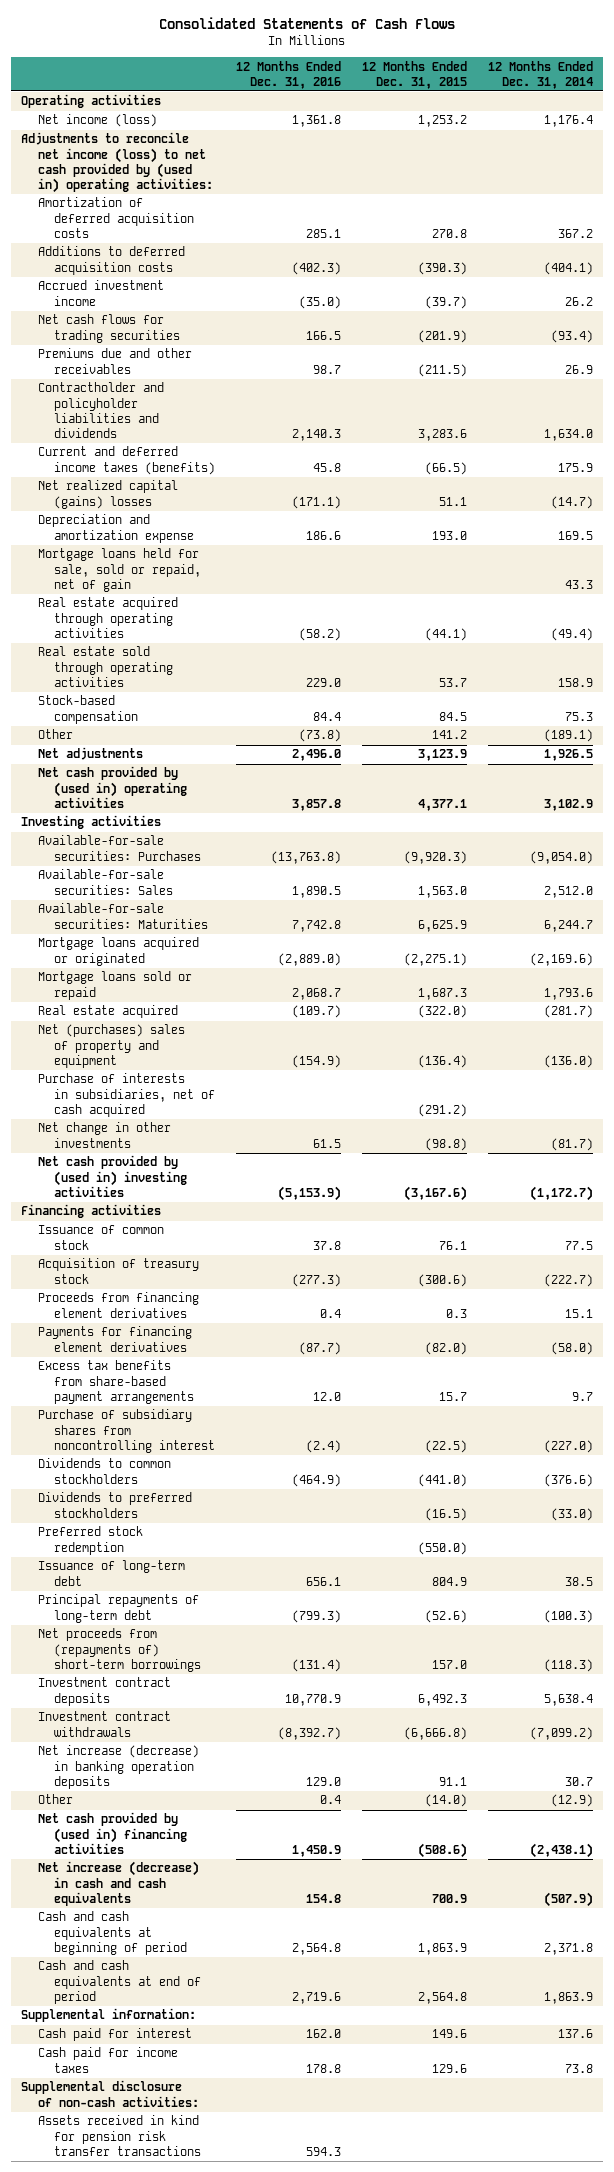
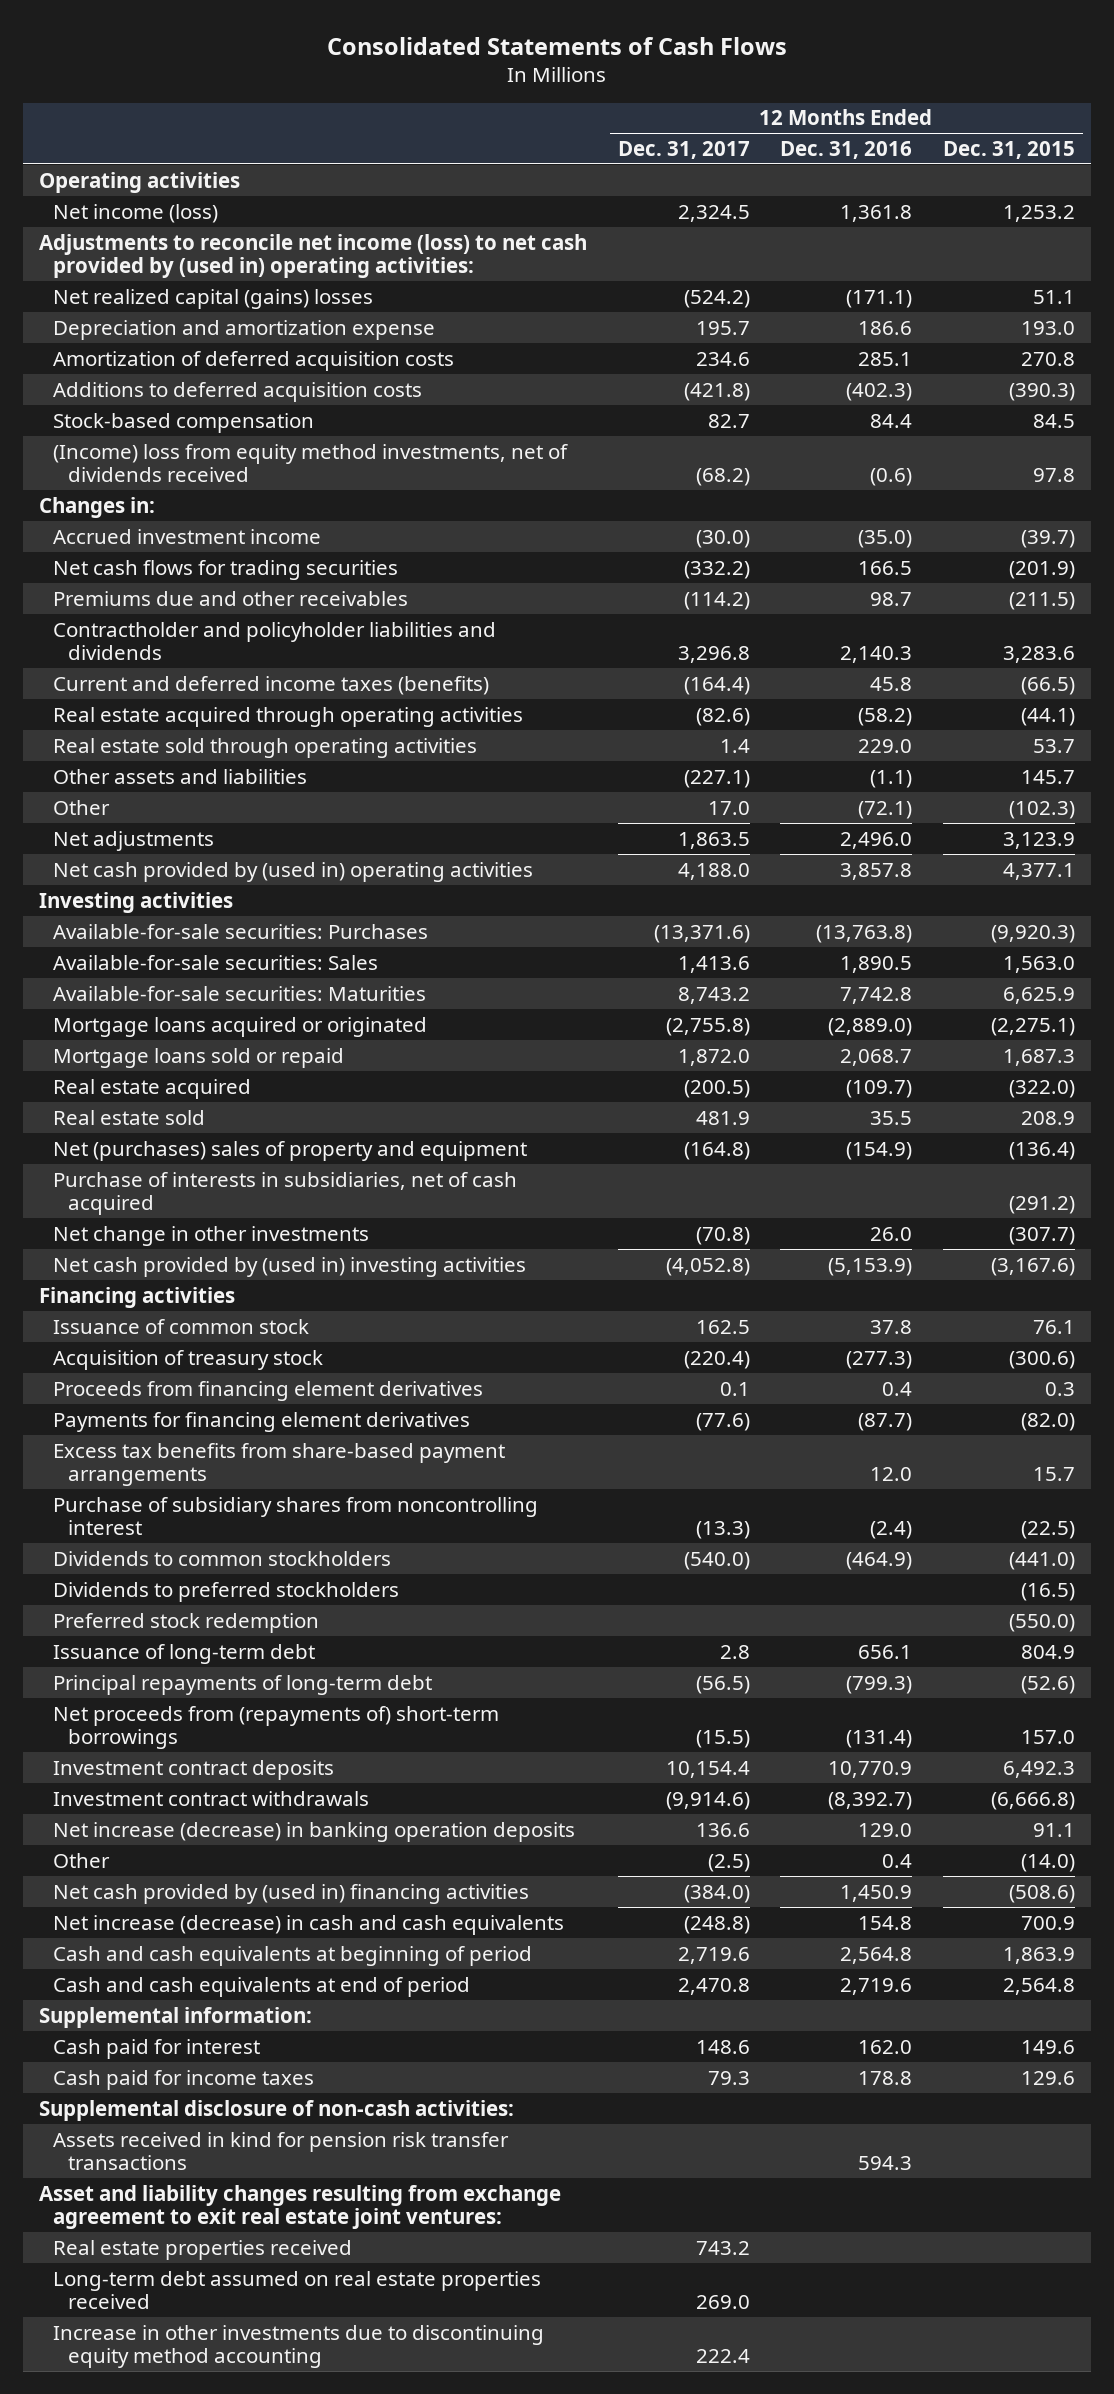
[487,60,593,89] 12 Months Ended Dec. 31, 2014 -> none
none -> [617,140,750,159] Dec. 31, 2017
[37,480,178,509] Net realized capital (gains) losses -> [53,288,374,309] Net realized capital (gains) losses
[37,514,194,543] Depreciation and amortization expense -> [53,319,436,340] Depreciation and amortization expense
[37,695,138,724] Stock-based compensation -> [53,412,315,433] Stock-based compensation
none -> [53,443,569,483] (Income) loss from equity method investments, net of dividends received
none -> [38,496,155,518] Changes in:
[37,548,201,592] Mortgage loans held for sale, sold or repaid, net of gain -> none
none -> [53,768,308,784] Other assets and liabilities
[298,729,341,743] (73.8) -> [858,800,913,819] (72.1)
[431,730,467,740] 141.2 -> [1009,800,1076,819] (102.3)
none -> [53,1109,206,1125] Real estate sold
[312,1138,341,1148] 61.5 -> [870,1226,913,1241] 26.0
[424,1137,467,1151] (98.8) -> [1009,1226,1076,1245] (307.7)
none -> [38,2184,561,2230] Asset and liability changes resulting from exchange agreement to exit real estate joint ventures:
none -> [53,2239,353,2260] Real estate properties received
none -> [53,2270,542,2310] Long-term debt assumed on real estate properties received
none -> [53,2324,545,2369] Increase in other investments due to discontinuing equity method accounting

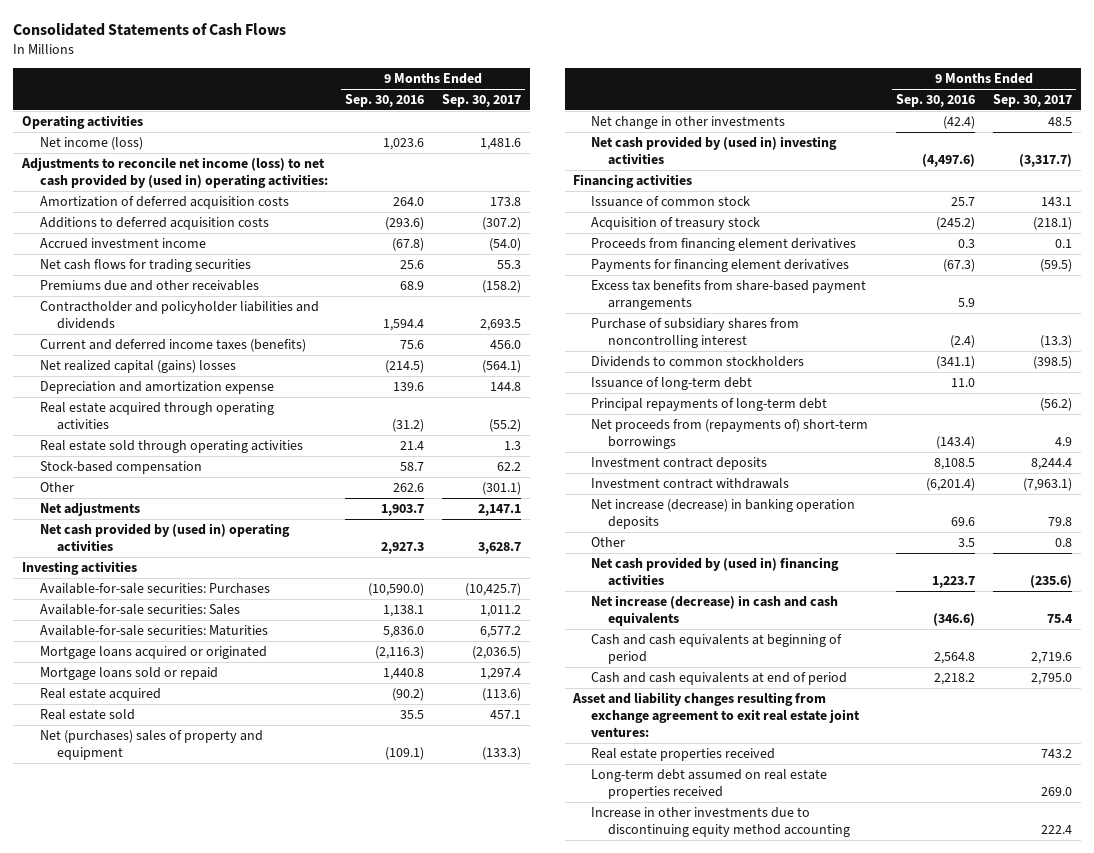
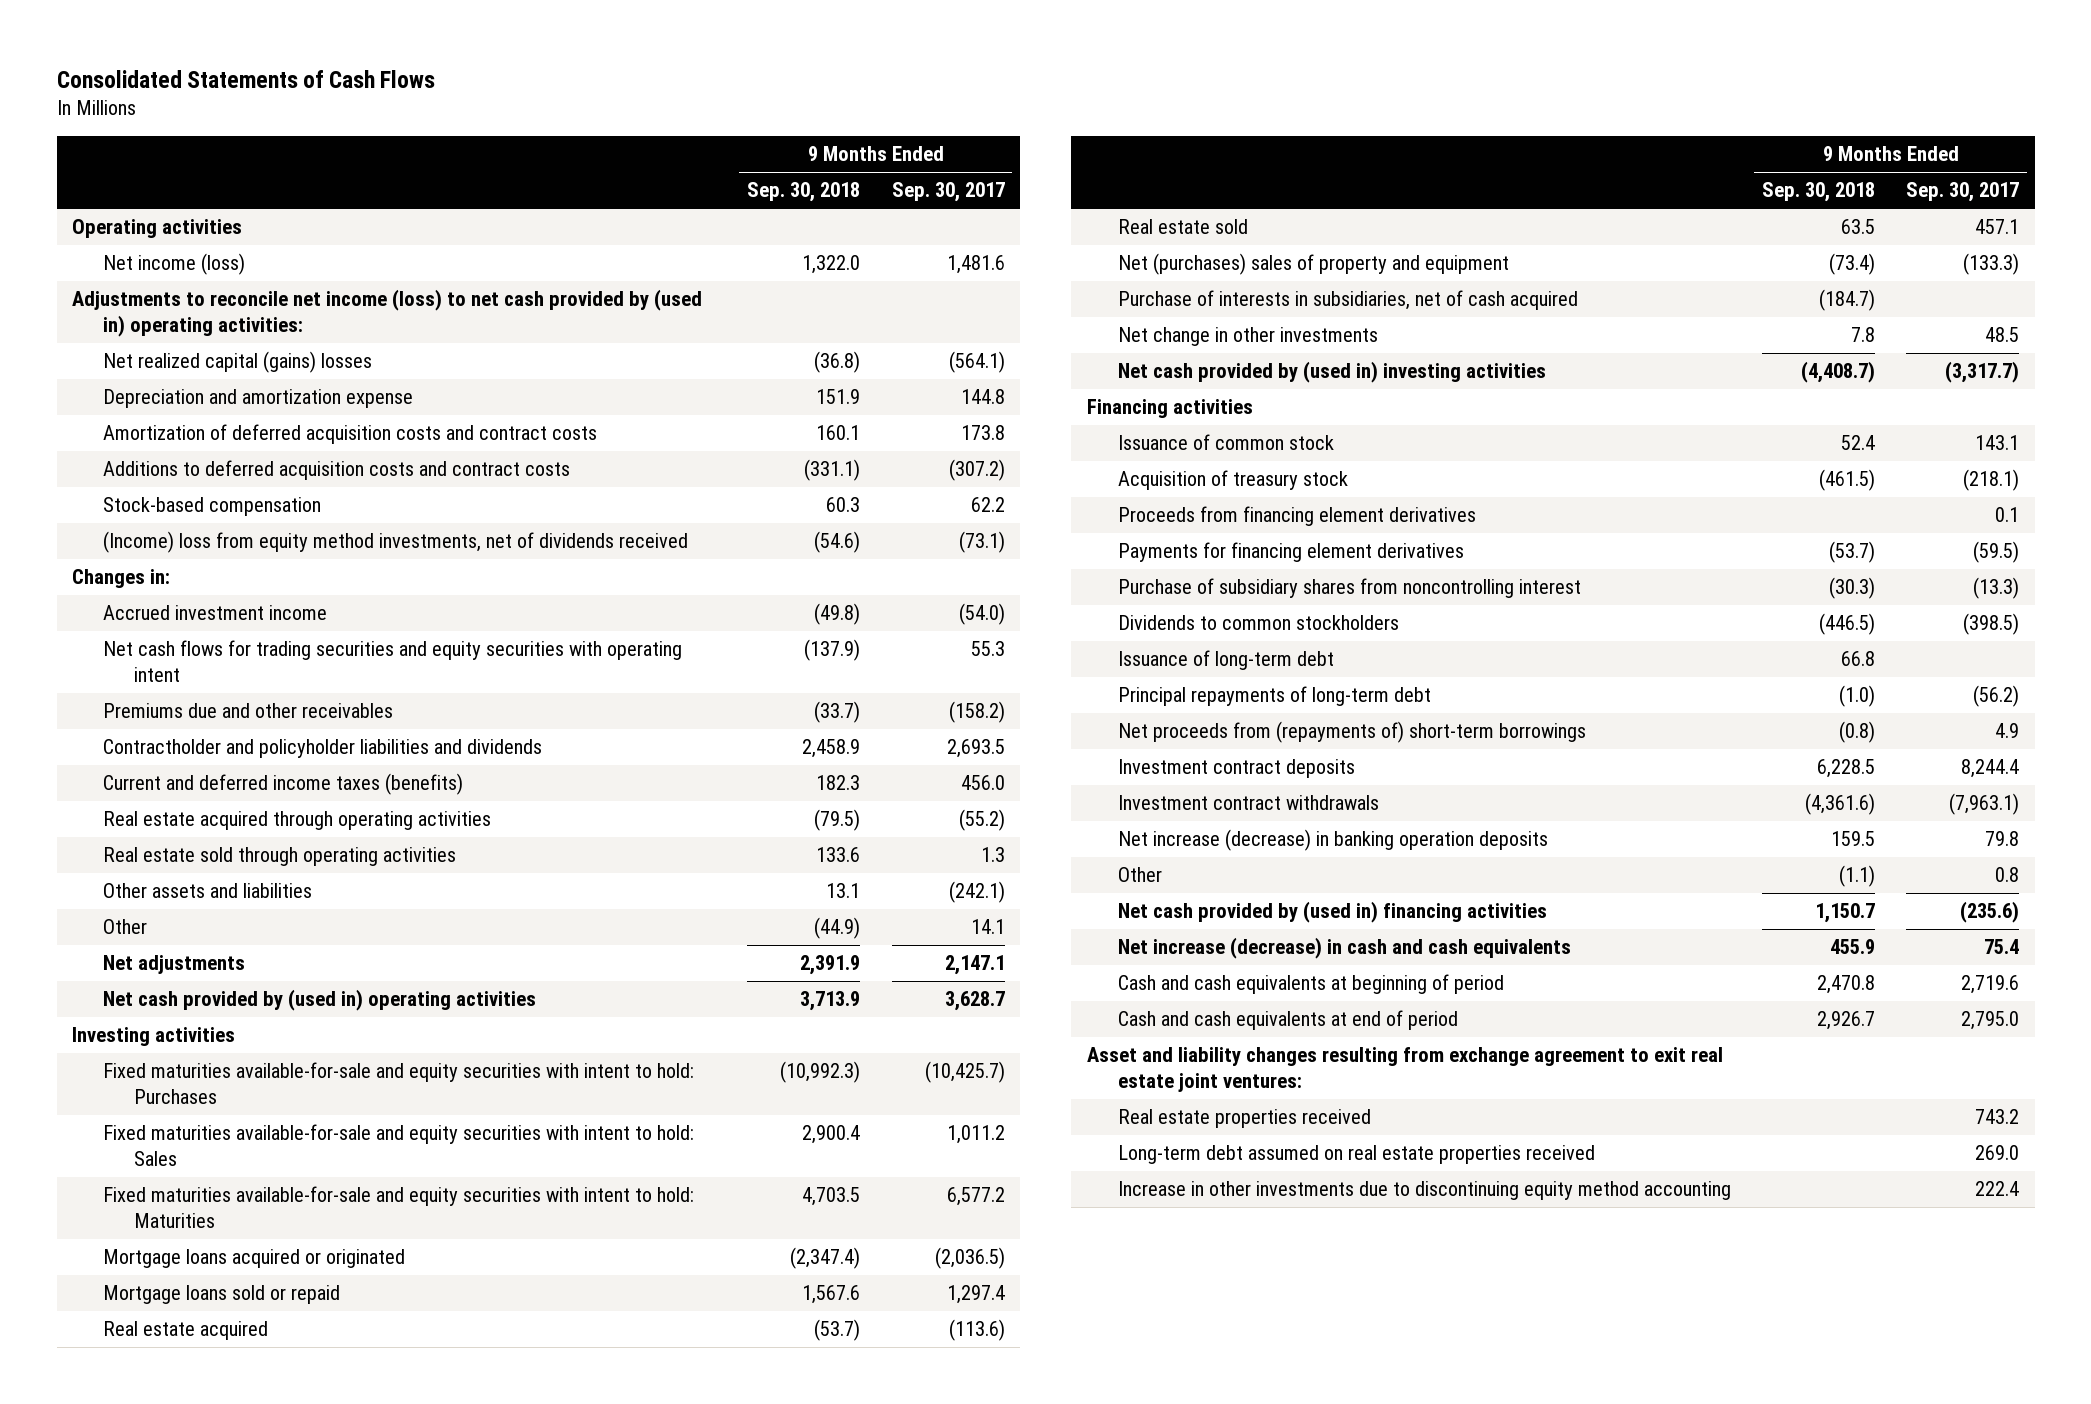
[345,94,425,108] Sep. 30, 2016 -> none
none -> [747,182,861,203] Sep. 30, 2018
[39,360,236,374] Net realized capital (gains) losses -> [103,351,373,374] Net realized capital (gains) losses
[39,381,274,395] Depreciation and amortization expense -> [103,389,414,409] Depreciation and amortization expense
[39,196,289,210] Amortization of deferred acquisition costs -> [103,424,598,445] Amortization of deferred acquisition costs and contract costs
[39,217,269,231] Additions to deferred acquisition costs -> [103,460,571,481] Additions to deferred acquisition costs and contract costs
[39,461,202,475] Stock-based compensation -> [103,497,322,517] Stock-based compensation
none -> [103,531,689,554] (Income) loss from equity method investments, net of dividends received
none -> [72,569,171,589] Changes in:
[39,259,251,273] Net cash flows for trading securities -> [103,640,683,682] Net cash flows for trading securities and equity securities with operating intent
none -> [103,883,313,899] Other assets and liabilities
[481,482,521,496] (301.1) -> [970,919,1005,935] 14.1
[39,583,270,595] Available-for-sale securities: Purchases -> [103,1062,695,1104] Fixed maturities available-for-sale and equity securities with intent to hold: Purchases
[39,604,240,616] Available-for-sale securities: Sales -> [103,1124,695,1166] Fixed maturities available-for-sale and equity securities with intent to hold: Sales
[39,625,268,637] Available-for-sale securities: Maturities -> [103,1186,695,1228] Fixed maturities available-for-sale and equity securities with intent to hold: Maturities
none -> [1117,290,1578,311] Purchase of interests in subsidiaries, net of cash acquired
[590,280,866,310] Excess tax benefits from share-based payment arrangements -> none

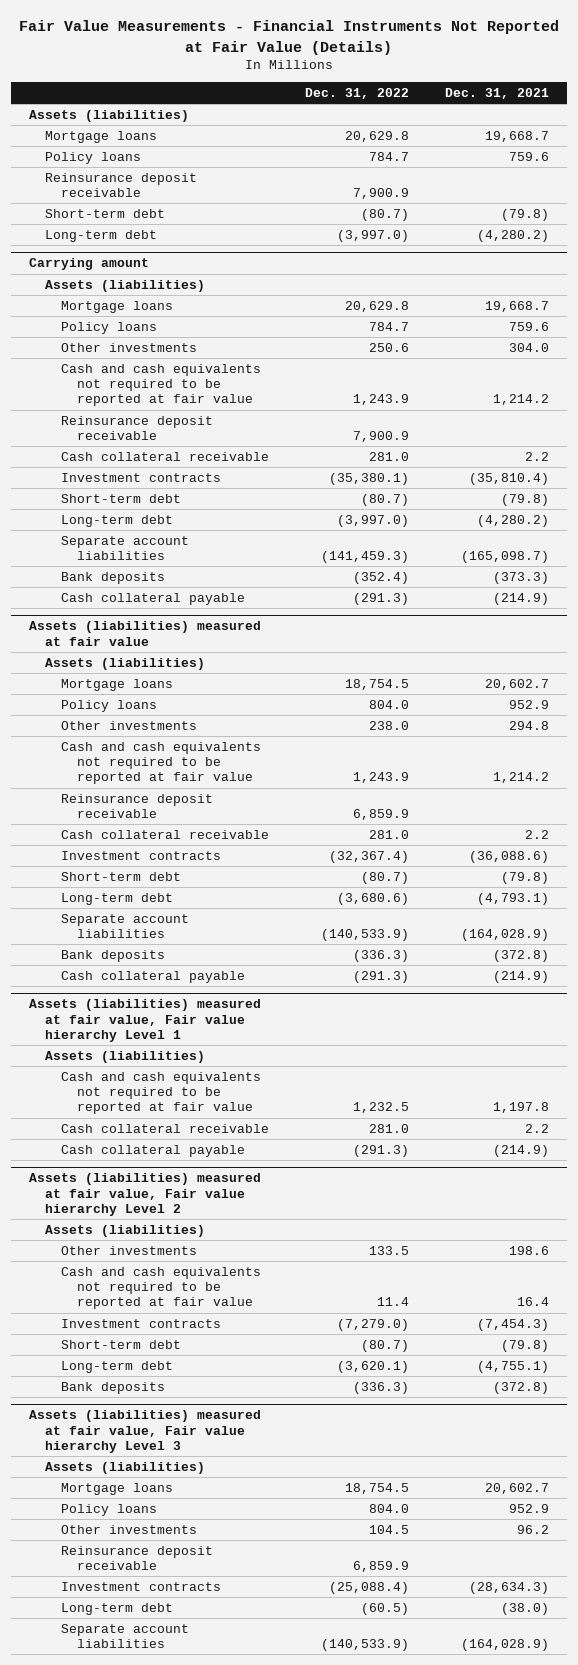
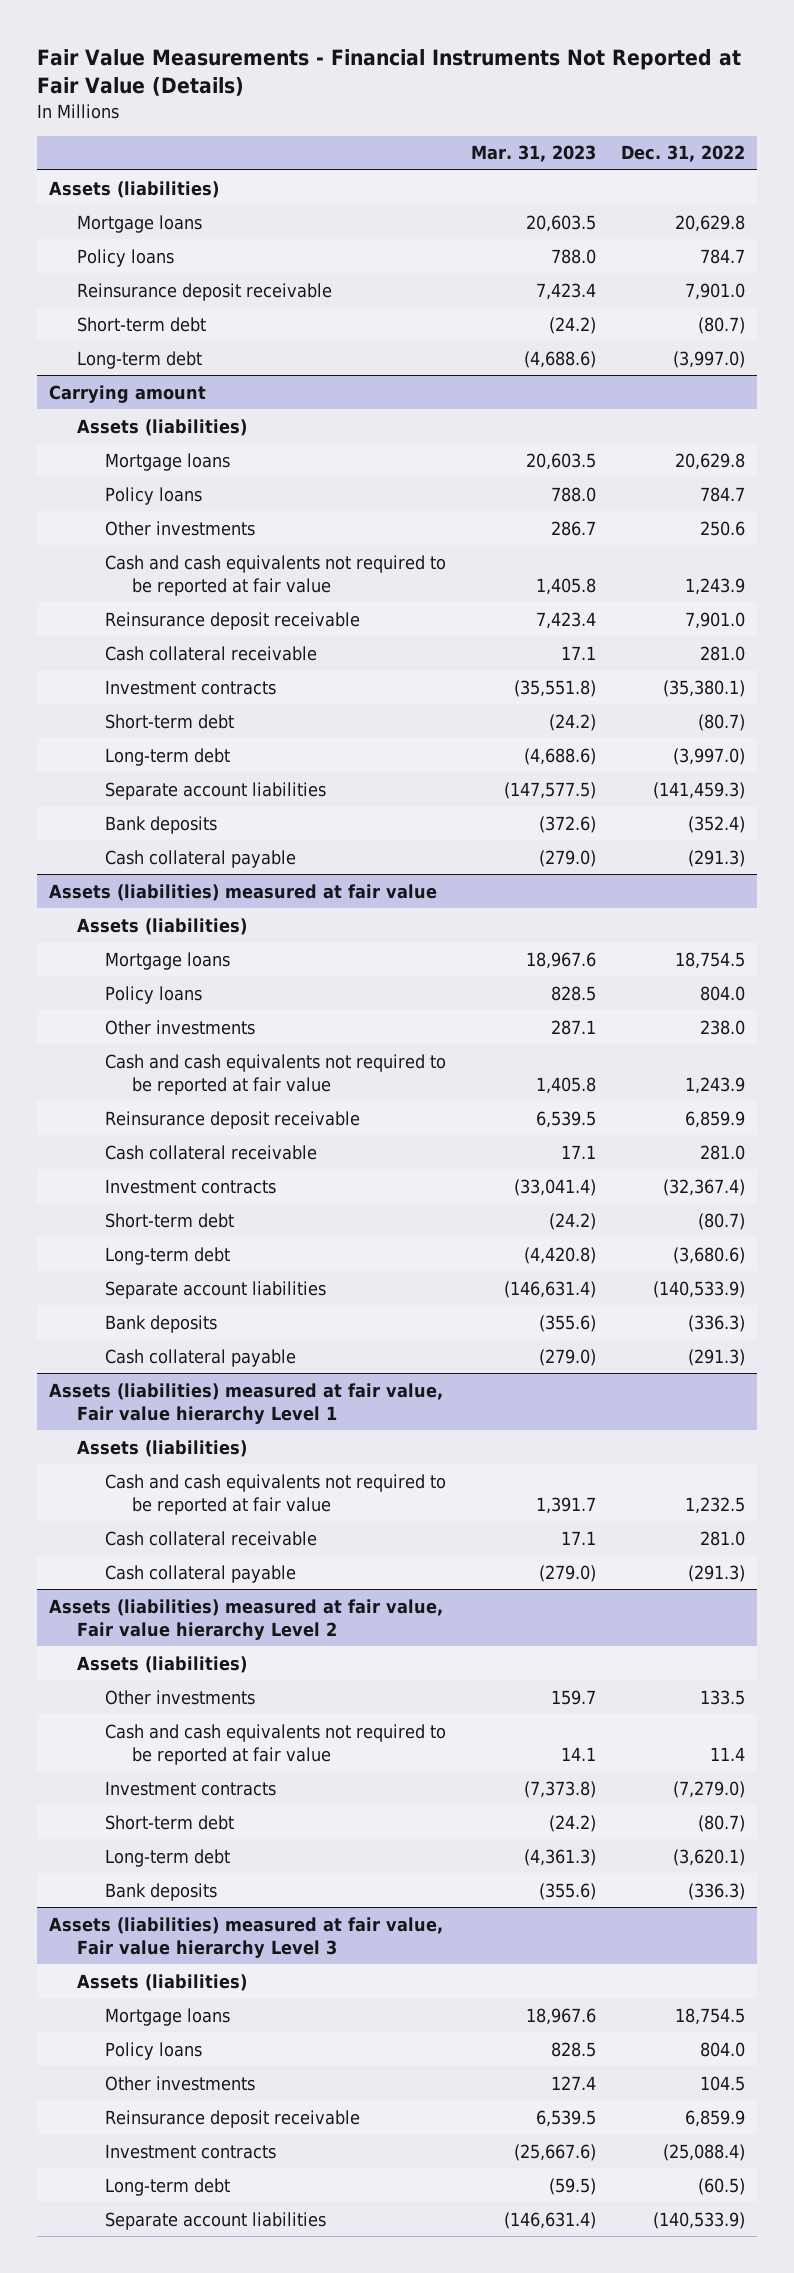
[444,88,549,100] Dec. 31, 2021 -> none
none -> [470,145,596,163] Mar. 31, 2023
[352,188,409,200] 7,900.9 -> [684,282,745,300] 7,901.0
[352,431,409,443] 7,900.9 -> [684,611,745,629] 7,901.0

